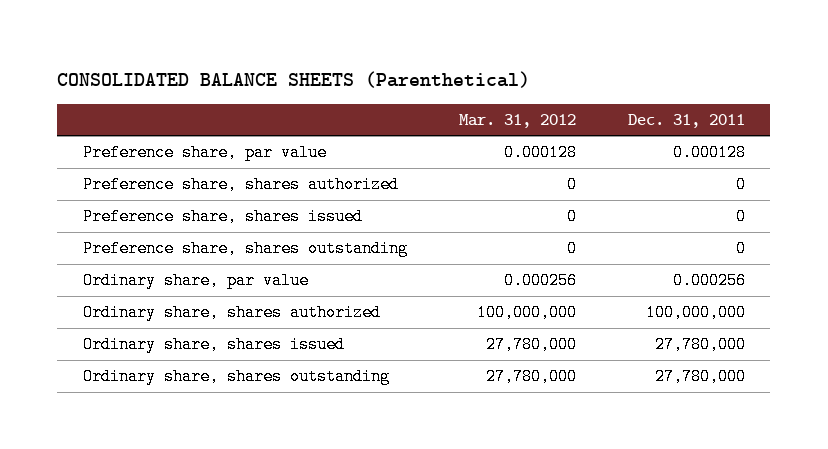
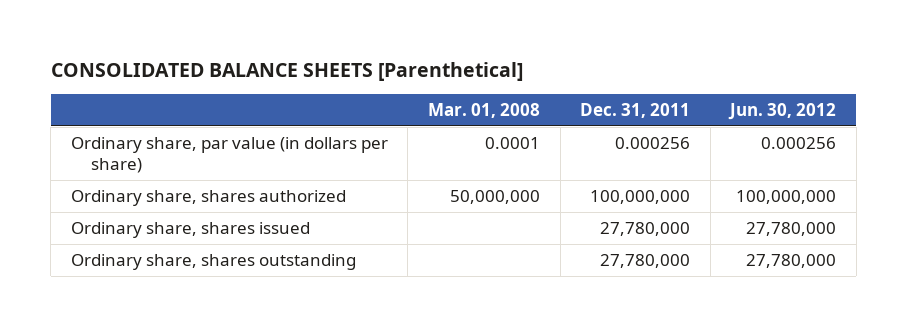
[57,70,531,88] CONSOLIDATED BALANCE SHEETS (Parenthetical) -> [50,61,523,81] CONSOLIDATED BALANCE SHEETS [Parenthetical]
[458,114,576,129] Mar. 31, 2012 -> none
none -> [427,102,540,118] Mar. 01, 2008
none -> [728,102,837,120] Jun. 30, 2012
[83,144,328,162] Preference share, par value -> none
[83,176,400,194] Preference share, shares authorized -> none
[83,208,364,226] Preference share, shares issued -> none
[83,240,409,258] Preference share, shares outstanding -> none
[83,272,310,290] Ordinary share, par value -> [70,137,388,173] Ordinary share, par value (in dollars per share)

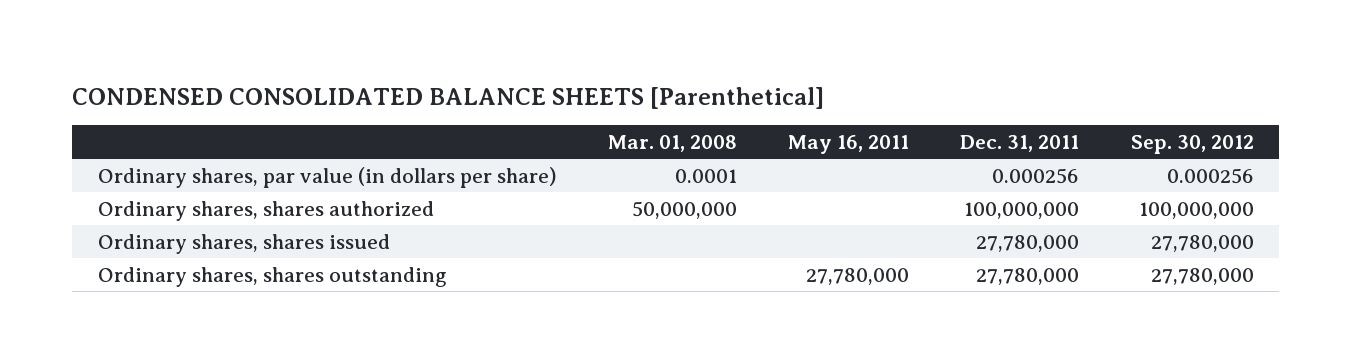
[50,61,523,81] CONSOLIDATED BALANCE SHEETS [Parenthetical] -> [72,86,825,109] CONDENSED CONSOLIDATED BALANCE SHEETS [Parenthetical]
[728,102,837,120] Jun. 30, 2012 -> none
none -> [788,135,910,155] May 16, 2011
none -> [1130,135,1254,155] Sep. 30, 2012
[70,137,388,173] Ordinary share, par value (in dollars per share) -> [97,166,557,188] Ordinary shares, par value (in dollars per share)
[70,190,346,207] Ordinary share, shares authorized -> [97,200,434,221] Ordinary shares, shares authorized
[70,222,310,239] Ordinary share, shares issued -> [97,233,390,254] Ordinary shares, shares issued
[70,254,356,271] Ordinary share, shares outstanding -> [97,266,447,287] Ordinary shares, shares outstanding

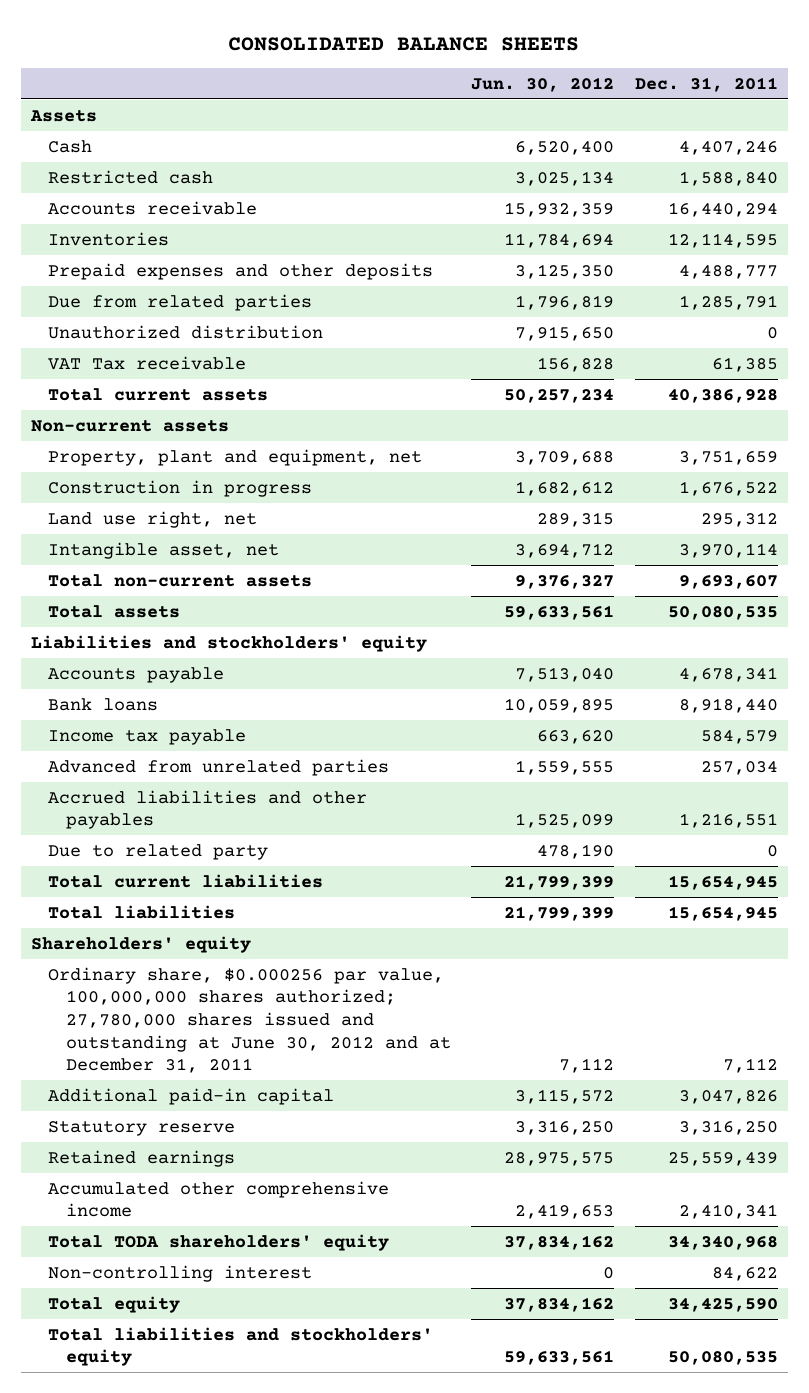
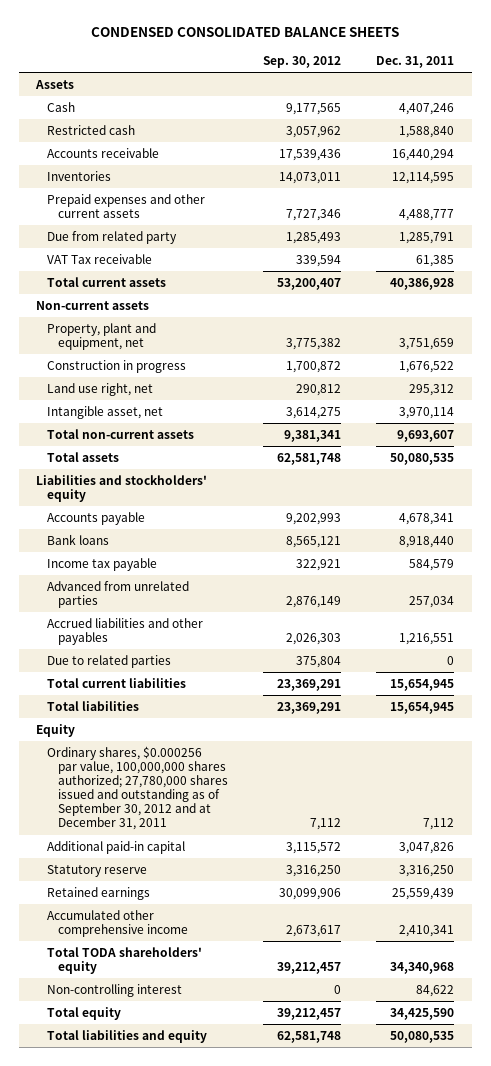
[228,36,580,51] CONSOLIDATED BALANCE SHEETS -> [91,27,400,38] CONDENSED CONSOLIDATED BALANCE SHEETS
[471,76,615,92] Jun. 30, 2012 -> none
none -> [263,56,342,69] Sep. 30, 2012
[48,324,324,339] Unauthorized distribution -> none
[48,262,434,280] Prepaid expenses and other deposits -> [47,193,206,218] Prepaid expenses and other current assets
[48,293,313,311] Due from related parties -> [47,230,178,244] Due from related party
[48,843,269,860] Due to related party -> [47,654,172,668] Due to related parties
[31,935,252,953] Shareholders' equity -> [36,723,76,737] Equity
[48,966,451,1074] Ordinary share, $0.000256 par value, 100,000,000 shares authorized; 27,780,000 shares issued and outstanding at June 30, 2012 and at December 31, 2011 -> [47,745,229,831] Ordinary shares, $0.000256 par value, 100,000,000 shares authorized; 27,780,000 shares issued and outstanding as of September 30, 2012 and at December 31, 2011
[48,1326,434,1367] Total liabilities and stockholders' equity -> [47,1029,208,1043] Total liabilities and equity

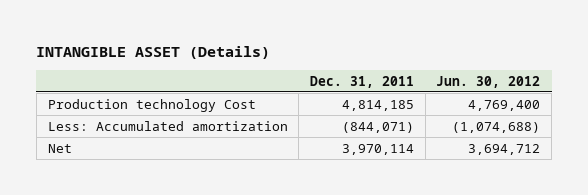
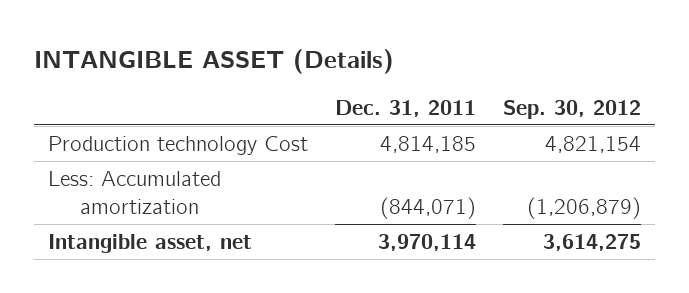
[436,75,541,88] Jun. 30, 2012 -> none
none -> [502,99,641,119] Sep. 30, 2012
[47,143,72,153] Net -> [47,233,252,253] Intangible asset, net

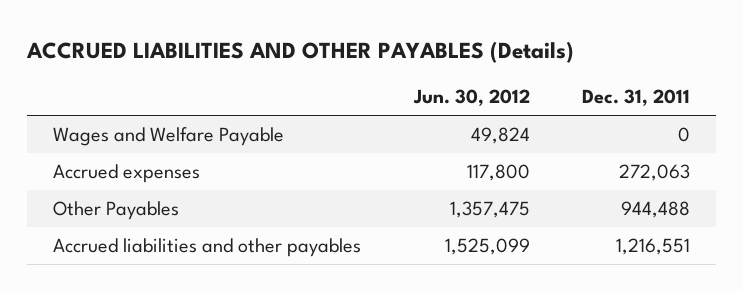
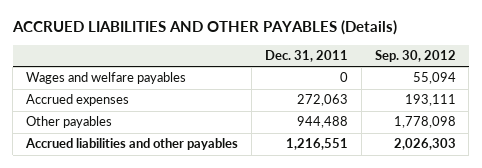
[412,89,530,107] Jun. 30, 2012 -> none
none -> [374,49,456,62] Sep. 30, 2012
[53,127,285,147] Wages and Welfare Payable -> [26,72,187,85] Wages and welfare payables
[53,201,180,221] Other Payables -> [26,116,113,129] Other payables

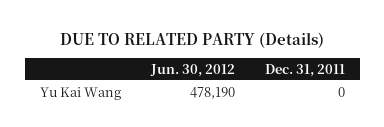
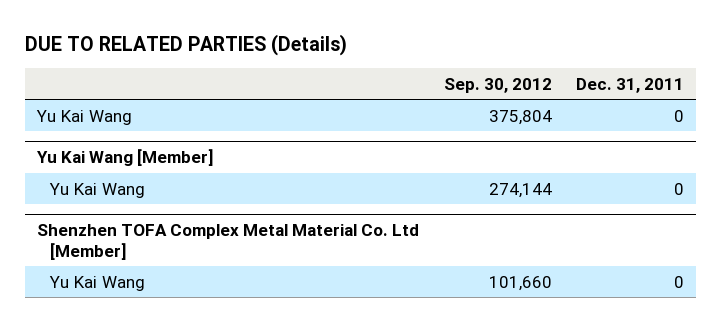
[60,32,325,49] DUE TO RELATED PARTY (Details) -> [25,34,348,57] DUE TO RELATED PARTIES (Details)
[149,63,235,77] Jun. 30, 2012 -> none
none -> [443,77,552,93] Sep. 30, 2012
none -> [37,148,215,166] Yu Kai Wang [Member]
none -> [49,182,146,198] Yu Kai Wang
none -> [37,223,420,260] Shenzhen TOFA Complex Metal Material Co. Ltd [Member]
none -> [49,275,146,291] Yu Kai Wang

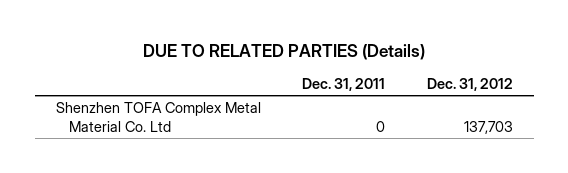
[443,77,552,93] Sep. 30, 2012 -> none
none -> [426,77,513,91] Dec. 31, 2012
[37,148,215,166] Yu Kai Wang [Member] -> none
[49,182,146,198] Yu Kai Wang -> none
[37,223,420,260] Shenzhen TOFA Complex Metal Material Co. Ltd [Member] -> none
[49,275,146,291] Yu Kai Wang -> none
[36,109,133,125] Yu Kai Wang -> [55,101,261,132] Shenzhen TOFA Complex Metal Material Co. Ltd

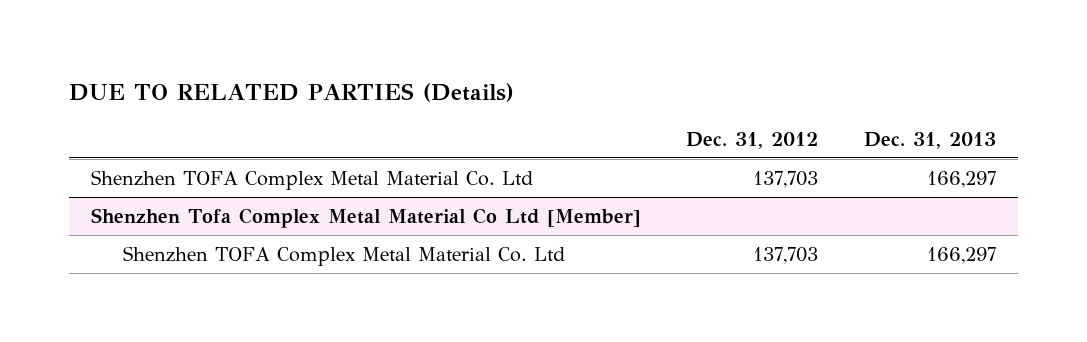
[302,77,386,91] Dec. 31, 2011 -> none
none -> [863,131,996,149] Dec. 31, 2013
none -> [91,207,642,228] Shenzhen Tofa Complex Metal Material Co Ltd [Member]
none -> [122,245,565,266] Shenzhen TOFA Complex Metal Material Co. Ltd

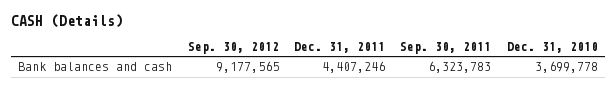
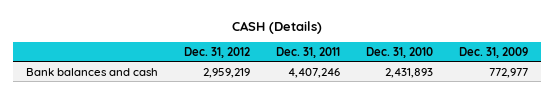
[187,42,279,55] Sep. 30, 2012 -> none
[400,42,492,55] Sep. 30, 2011 -> none
none -> [183,46,250,58] Dec. 31, 2012
none -> [458,46,528,58] Dec. 31, 2009
[534,61,598,74] 3,699,778 -> [384,67,433,78] 2,431,893

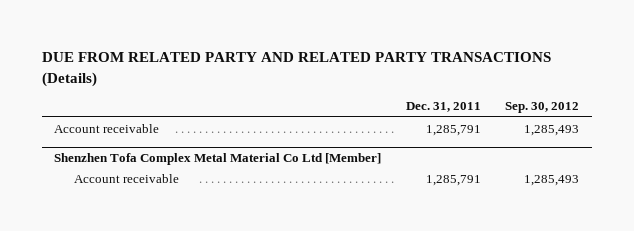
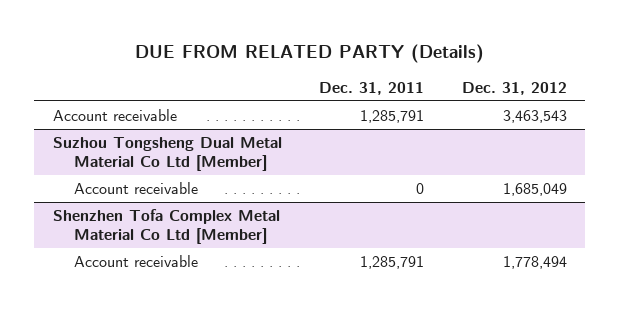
[42,52,552,87] DUE FROM RELATED PARTY AND RELATED PARTY TRANSACTIONS (Details) -> [134,44,484,64] DUE FROM RELATED PARTY (Details)
[505,102,580,114] Sep. 30, 2012 -> none
none -> [461,81,567,95] Dec. 31, 2012
none -> [52,136,282,171] Suzhou Tongsheng Dual Metal Material Co Ltd [Member]
none -> [74,181,199,194] Account receivable

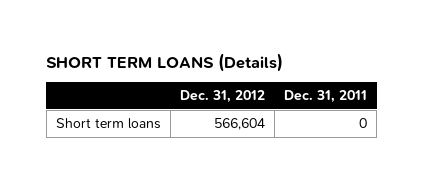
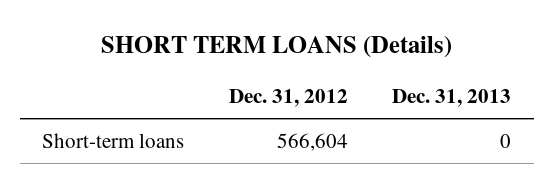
[284,90,368,104] Dec. 31, 2011 -> none
none -> [392,89,512,108] Dec. 31, 2013
[55,118,161,130] Short term loans -> [42,132,185,148] Short-term loans

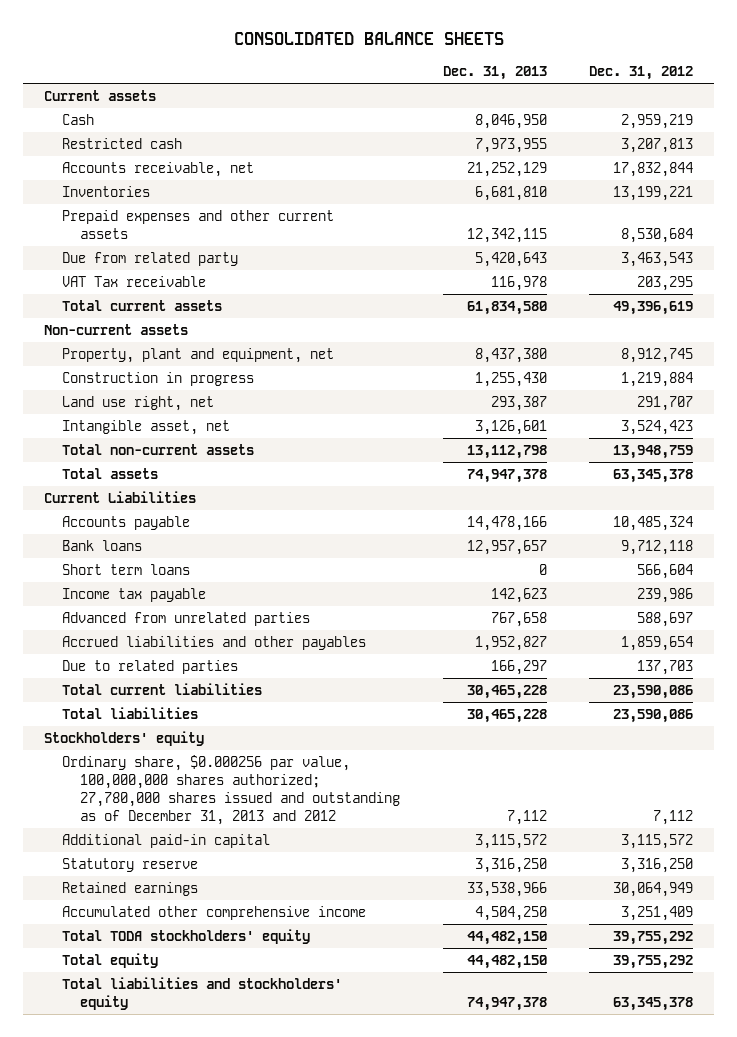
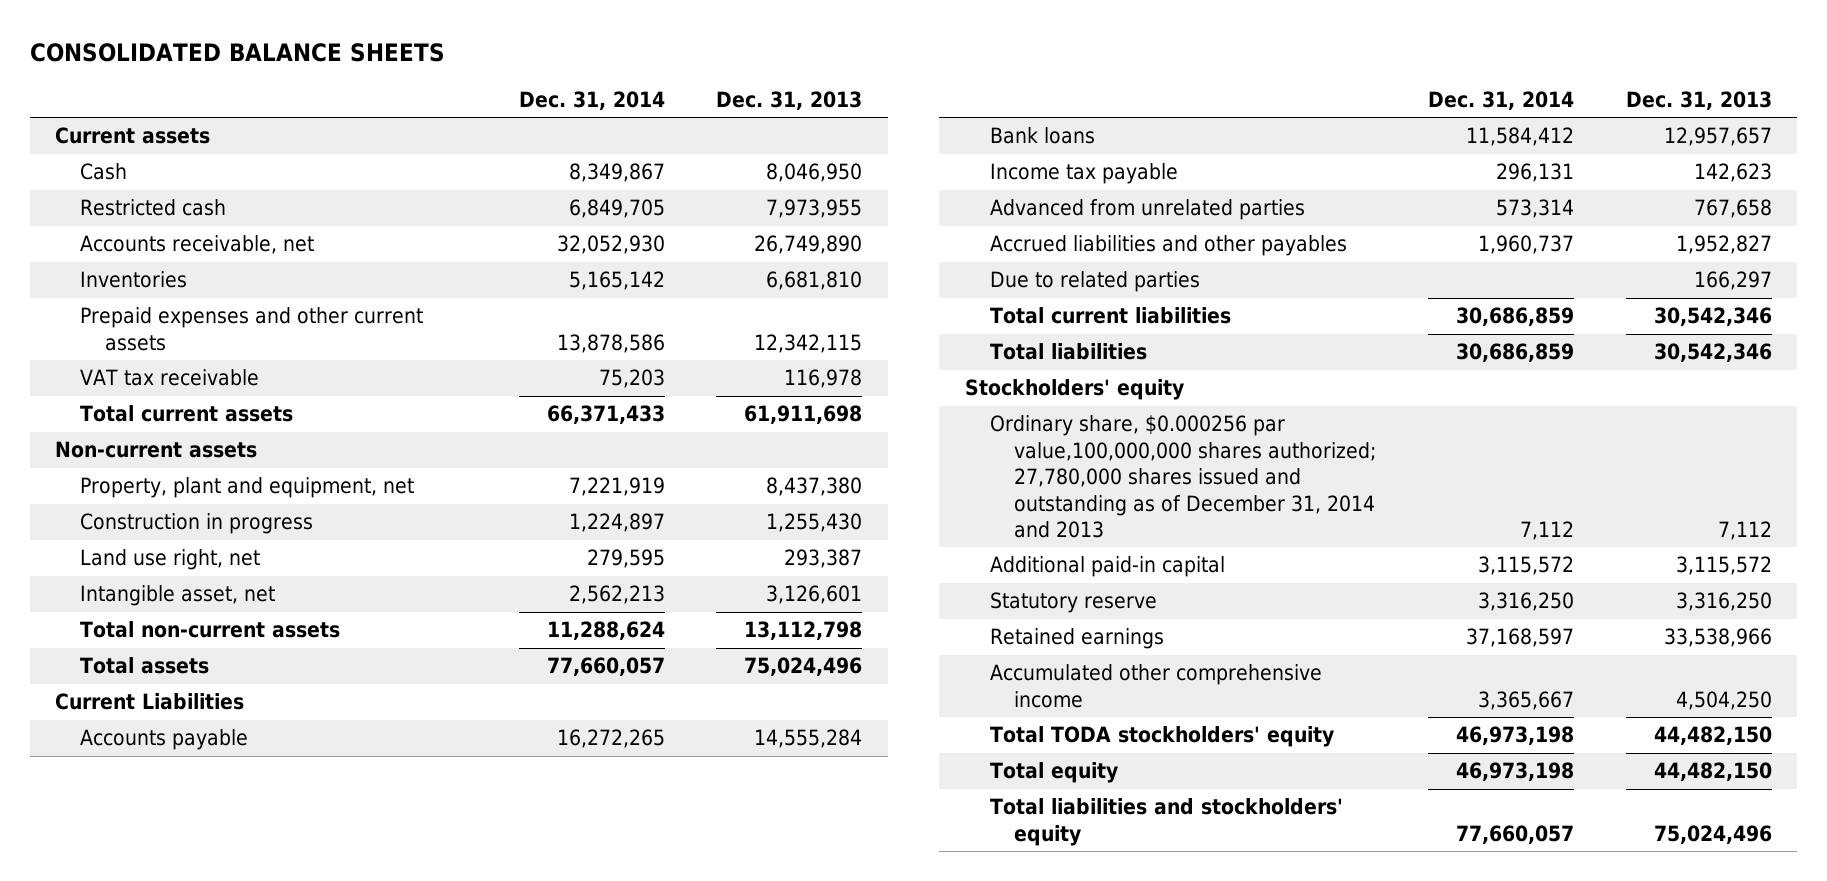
[589,66,694,81] Dec. 31, 2012 -> none
none -> [518,90,665,110] Dec. 31, 2014
[466,162,547,178] 21,252,129 -> [754,235,863,255] 26,749,890
[62,252,239,267] Due from related party -> none
[62,276,207,288] VAT Tax receivable -> [80,369,260,387] VAT tax receivable
[466,301,547,316] 61,834,580 -> [744,405,863,425] 61,911,698
[466,469,547,484] 74,947,378 -> [744,657,863,677] 75,024,496
[466,516,547,532] 14,478,166 -> [754,729,863,749] 14,555,284
[62,564,191,576] Short term loans -> none
[466,685,547,700] 30,465,228 -> [1653,307,1772,327] 30,542,346
[466,709,547,724] 30,465,228 -> [1653,343,1772,363] 30,542,346
[62,755,401,825] Ordinary share, $0.000256 par value, 100,000,000 shares authorized; 27,780,000 shares issued and outstanding as of December 31, 2013 and 2012 -> [989,415,1377,539] Ordinary share, $0.000256 par value,100,000,000 shares authorized; 27,780,000 shares issued and outstanding as of December 31, 2014 and 2013
[466,996,547,1011] 74,947,378 -> [1653,824,1772,844] 75,024,496

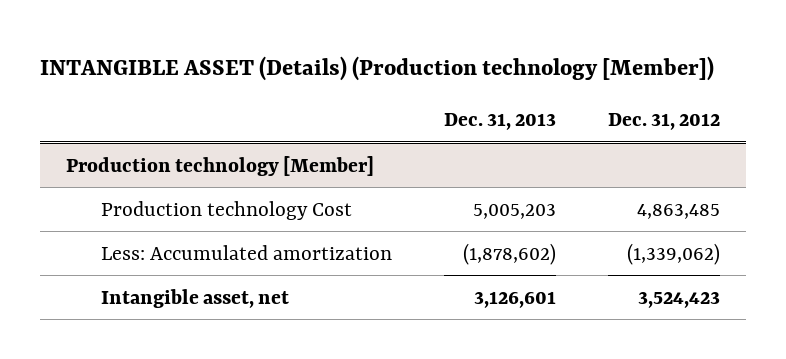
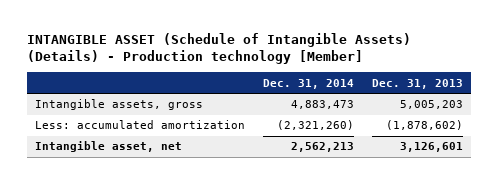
[40,56,715,82] INTANGIBLE ASSET (Details) (Production technology [Member]) -> [26,33,411,65] INTANGIBLE ASSET (Schedule of Intangible Assets) (Details) - Production technology [Member]
[607,113,720,131] Dec. 31, 2012 -> none
none -> [263,78,355,89] Dec. 31, 2014
[65,155,374,176] Production technology [Member] -> none
[100,200,352,220] Production technology Cost -> [35,99,204,111] Intangible assets, gross
[100,244,392,260] Less: Accumulated amortization -> [35,120,246,130] Less: accumulated amortization

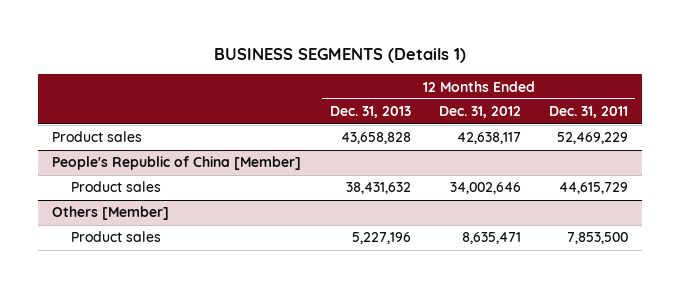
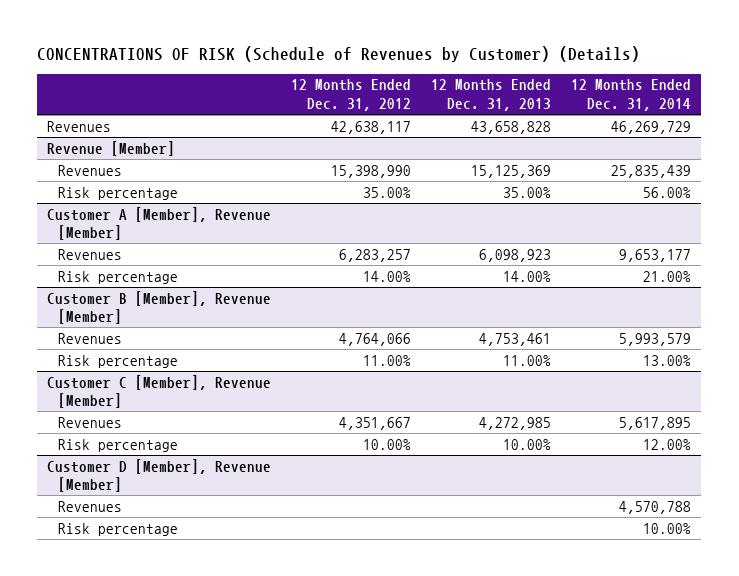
[214,48,467,64] BUSINESS SEGMENTS (Details 1) -> [37,46,641,63] CONCENTRATIONS OF RISK (Schedule of Revenues by Customer) (Details)
[549,106,629,119] Dec. 31, 2011 -> none
none -> [571,79,692,111] 12 Months Ended Dec. 31, 2014
[52,156,302,171] People's Republic of China [Member] -> none
[71,181,162,193] Product sales -> none
[52,206,170,221] Others [Member] -> none
[71,231,162,243] Product sales -> none
[52,131,143,143] Product sales -> [47,120,112,132] Revenues
none -> [47,140,176,156] Revenue [Member]
none -> [58,164,123,176] Revenues
none -> [58,186,179,200] Risk percentage
none -> [47,206,272,240] Customer A [Member], Revenue [Member]
none -> [58,248,123,260] Revenues
none -> [58,270,179,284] Risk percentage
none -> [47,290,272,324] Customer B [Member], Revenue [Member]
none -> [58,332,123,344] Revenues
none -> [58,354,179,368] Risk percentage
none -> [47,374,272,408] Customer C [Member], Revenue [Member]
none -> [58,416,123,428] Revenues
none -> [58,438,179,452] Risk percentage
none -> [47,458,272,492] Customer D [Member], Revenue [Member]
none -> [58,500,123,512] Revenues
none -> [58,522,179,536] Risk percentage

